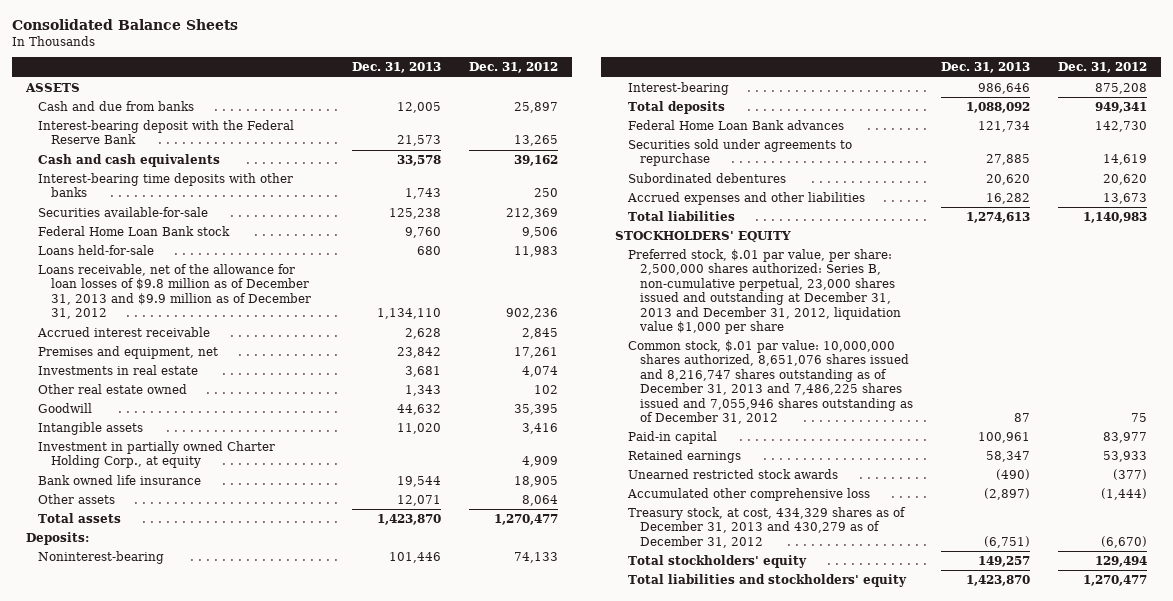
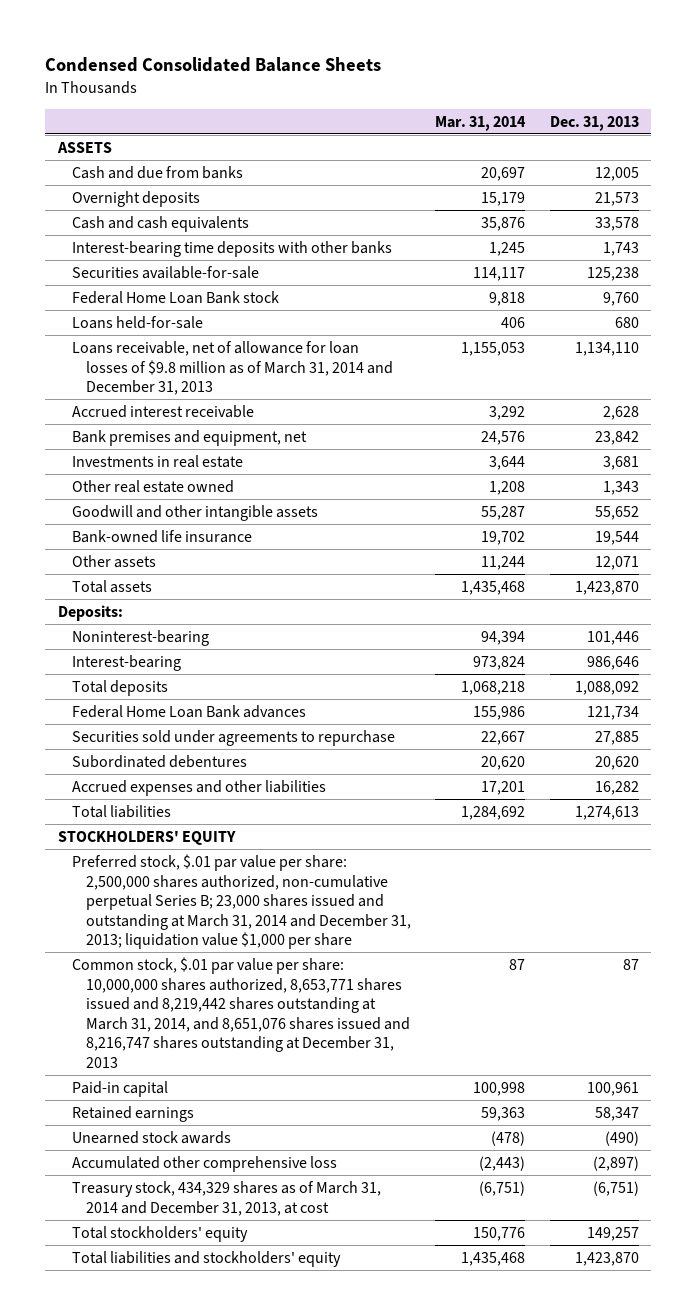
[11,18,238,30] Consolidated Balance Sheets -> [45,56,382,72] Condensed Consolidated Balance Sheets
[468,62,558,74] Dec. 31, 2012 -> none
none -> [435,115,527,131] Mar. 31, 2014
[38,119,295,145] Interest-bearing deposit with the Federal Reserve Bank -> [71,190,200,207] Overnight deposits
[38,263,311,320] Loans receivable, net of the allowance for loan losses of $9.8 million as of December 31, 2013 and $9.9 million as of December 31, 2012 -> [71,340,393,396] Loans receivable, net of allowance for loan losses of $9.8 million as of March 31, 2014 and December 31, 2013
[38,345,219,359] Premises and equipment, net -> [71,429,307,446] Bank premises and equipment, net
[38,402,93,413] Goodwill -> none
[38,421,144,435] Intangible assets -> none
[38,440,276,469] Investment in partially owned Charter Holding Corp., at equity -> none
none -> [71,504,318,521] Goodwill and other intangible assets
[38,474,202,485] Bank owned life insurance -> [71,529,252,543] Bank-owned life insurance
[627,248,902,335] Preferred stock, $.01 par value, per share: 2,500,000 shares authorized: Series B, non-cumulative perpetual, 23,000 shares issued and outstanding at December 31, 2013 and December 31, 2012, liquidation value $1,000 per share -> [71,853,411,950] Preferred stock, $.01 par value per share: 2,500,000 shares authorized, non-cumulative perpetual Series B; 23,000 shares issued and outstanding at March 31, 2014 and December 31, 2013; liquidation value $1,000 per share
[627,339,914,425] Common stock, $.01 par value: 10,000,000 shares authorized, 8,651,076 shares issued and 8,216,747 shares outstanding as of December 31, 2013 and 7,486,225 shares issued and 7,055,946 shares outstanding as of December 31, 2012 -> [71,956,410,1068] Common stock, $.01 par value per share: 10,000,000 shares authorized, 8,653,771 shares issued and 8,219,442 shares outstanding at March 31, 2014, and 8,651,076 shares issued and 8,216,747 shares outstanding at December 31, 2013
[627,468,838,479] Unearned restricted stock awards -> [71,1130,231,1144] Unearned stock awards
[627,506,906,548] Treasury stock, at cost, 434,329 shares as of December 31, 2013 and 430,279 as of December 31, 2012 -> [71,1180,381,1216] Treasury stock, 434,329 shares as of March 31, 2014 and December 31, 2013, at cost

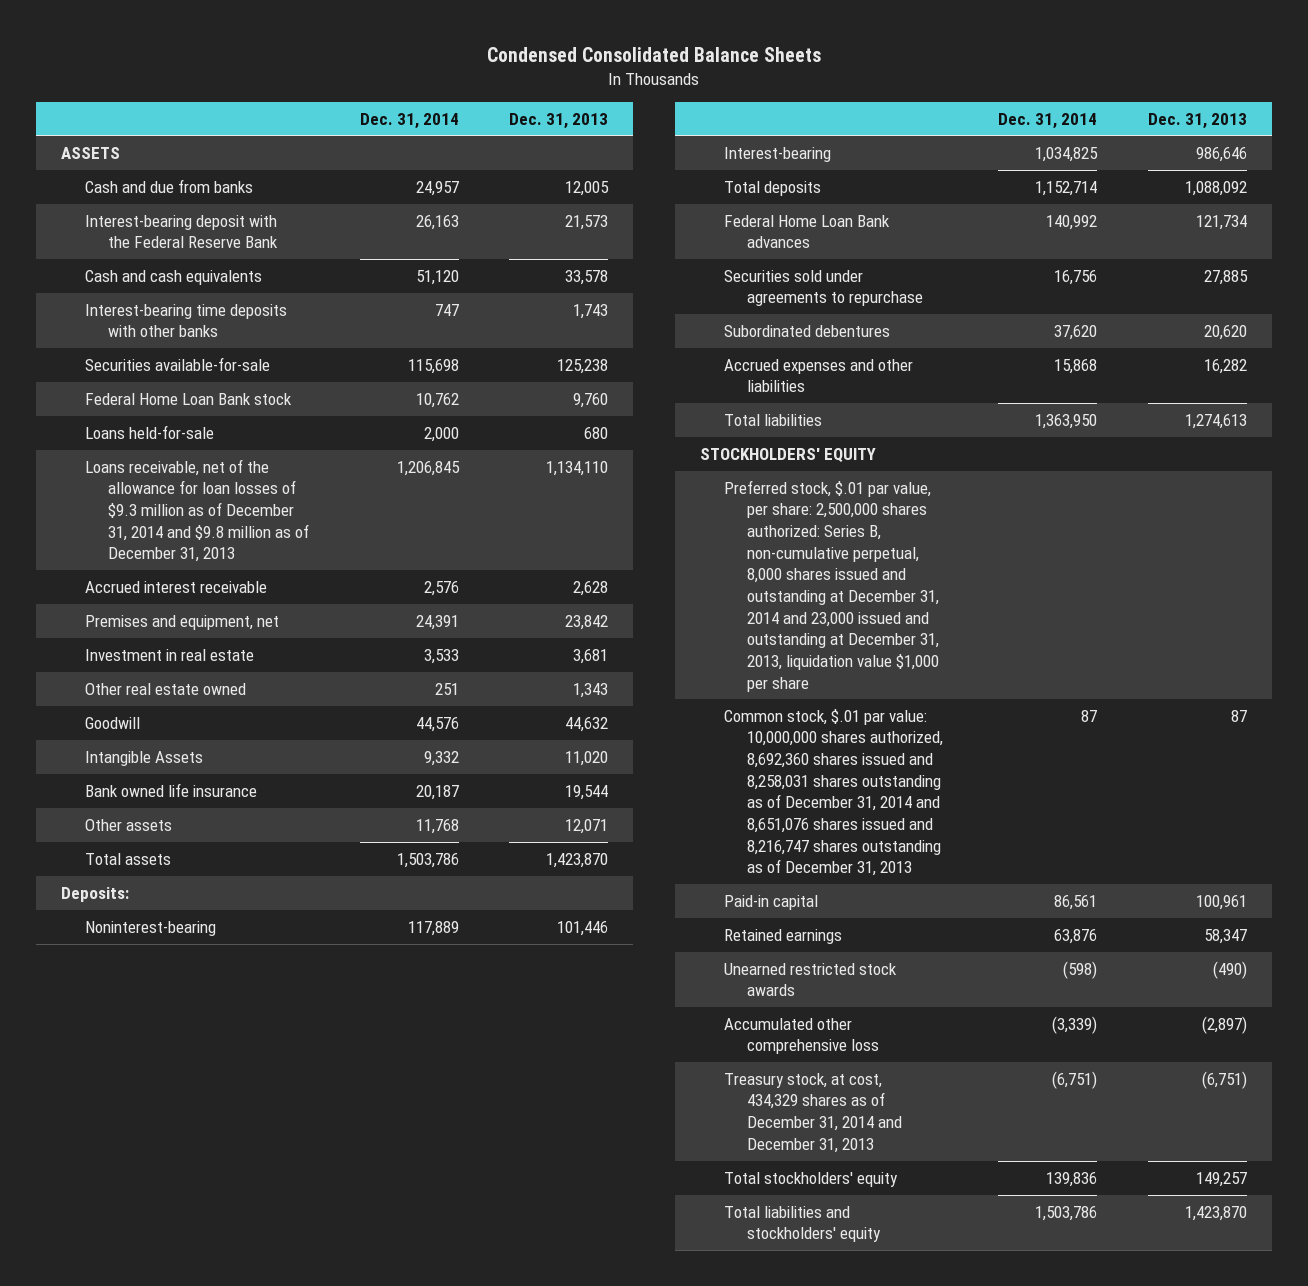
[435,115,527,131] Mar. 31, 2014 -> none
none -> [359,112,459,129] Dec. 31, 2014
[71,190,200,207] Overnight deposits -> [84,214,279,249] Interest-bearing deposit with the Federal Reserve Bank
[71,340,393,396] Loans receivable, net of allowance for loan losses of $9.8 million as of March 31, 2014 and December 31, 2013 -> [84,458,310,563] Loans receivable, net of the allowance for loan losses of $9.3 million as of December 31, 2014 and $9.8 million as of December 31, 2013
[71,429,307,446] Bank premises and equipment, net -> [84,614,279,630] Premises and equipment, net
[71,454,243,468] Investments in real estate -> [84,648,254,661] Investment in real estate
[71,504,318,521] Goodwill and other intangible assets -> none
none -> [84,716,140,729] Goodwill
none -> [84,750,203,766] Intangible Assets
[71,529,252,543] Bank-owned life insurance -> [84,782,257,797] Bank owned life insurance
[71,853,411,950] Preferred stock, $.01 par value per share: 2,500,000 shares authorized, non-cumulative perpetual Series B; 23,000 shares issued and outstanding at March 31, 2014 and December 31, 2013; liquidation value $1,000 per share -> [723,479,940,692] Preferred stock, $.01 par value, per share: 2,500,000 shares authorized: Series B, non-cumulative perpetual, 8,000 shares issued and outstanding at December 31, 2014 and 23,000 issued and outstanding at December 31, 2013, liquidation value $1,000 per share
[71,956,410,1068] Common stock, $.01 par value per share: 10,000,000 shares authorized, 8,653,771 shares issued and 8,219,442 shares outstanding at March 31, 2014, and 8,651,076 shares issued and 8,216,747 shares outstanding at December 31, 2013 -> [723,708,944,877] Common stock, $.01 par value: 10,000,000 shares authorized, 8,692,360 shares issued and 8,258,031 shares outstanding as of December 31, 2014 and 8,651,076 shares issued and 8,216,747 shares outstanding as of December 31, 2013
[71,1130,231,1144] Unearned stock awards -> [723,962,897,997] Unearned restricted stock awards
[71,1180,381,1216] Treasury stock, 434,329 shares as of March 31, 2014 and December 31, 2013, at cost -> [723,1072,903,1153] Treasury stock, at cost, 434,329 shares as of December 31, 2014 and December 31, 2013

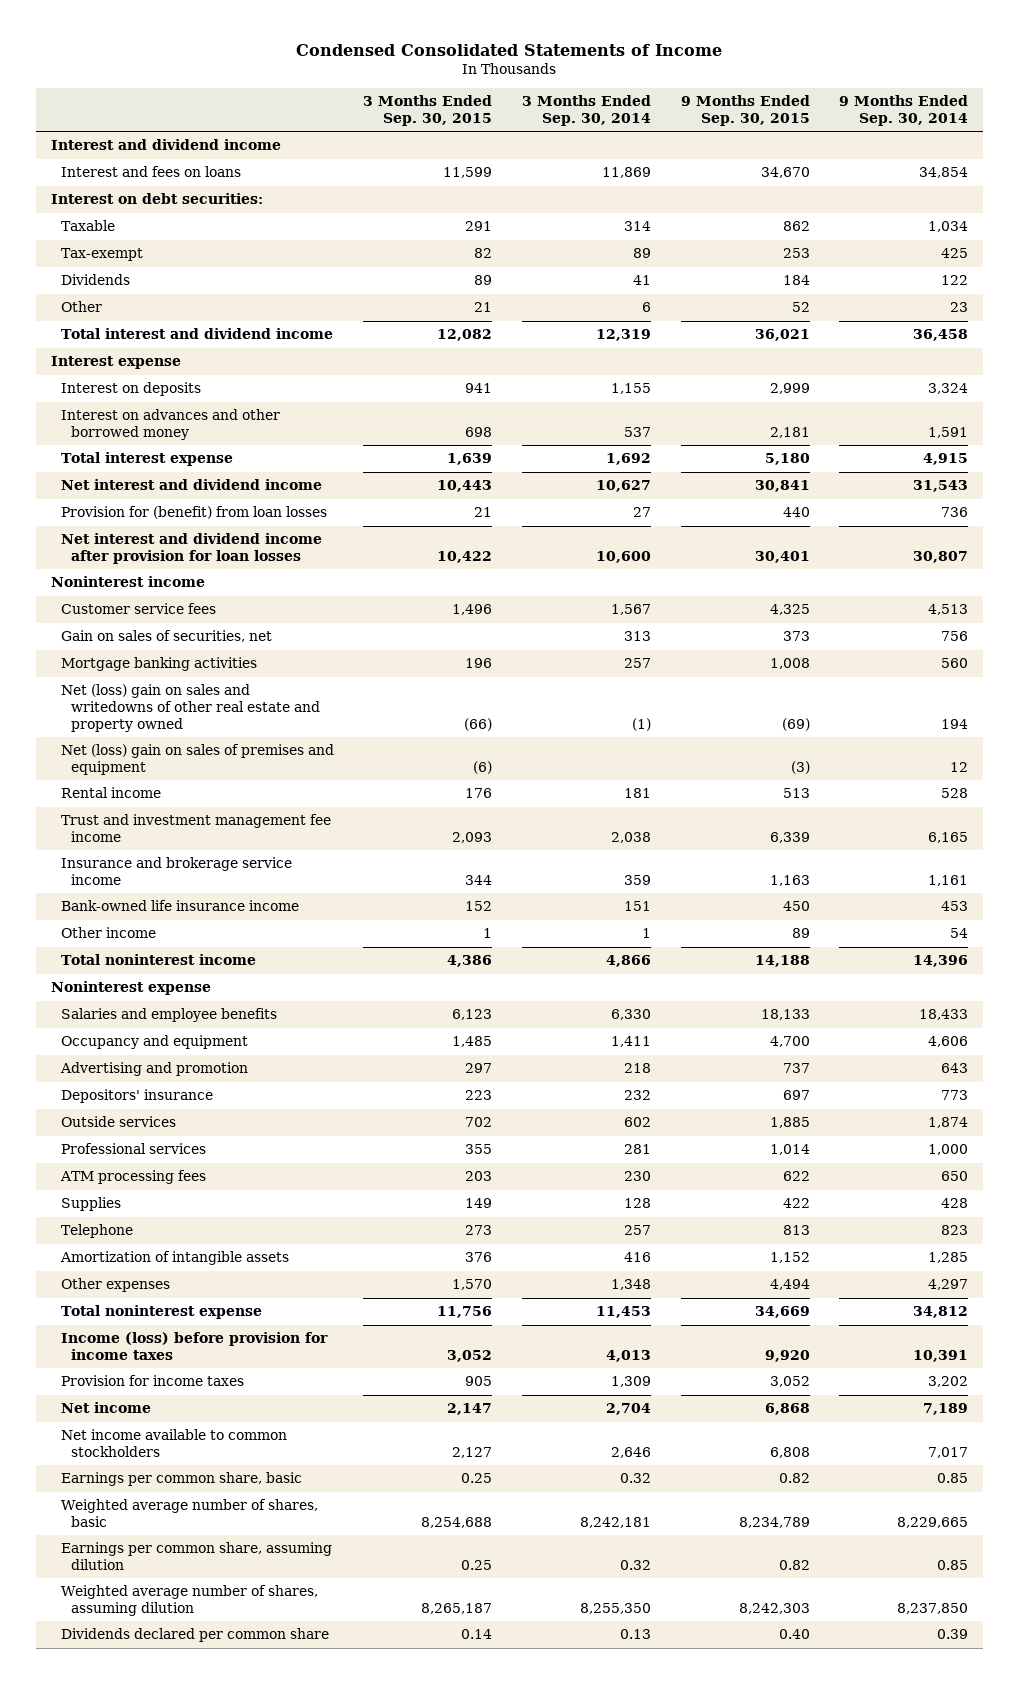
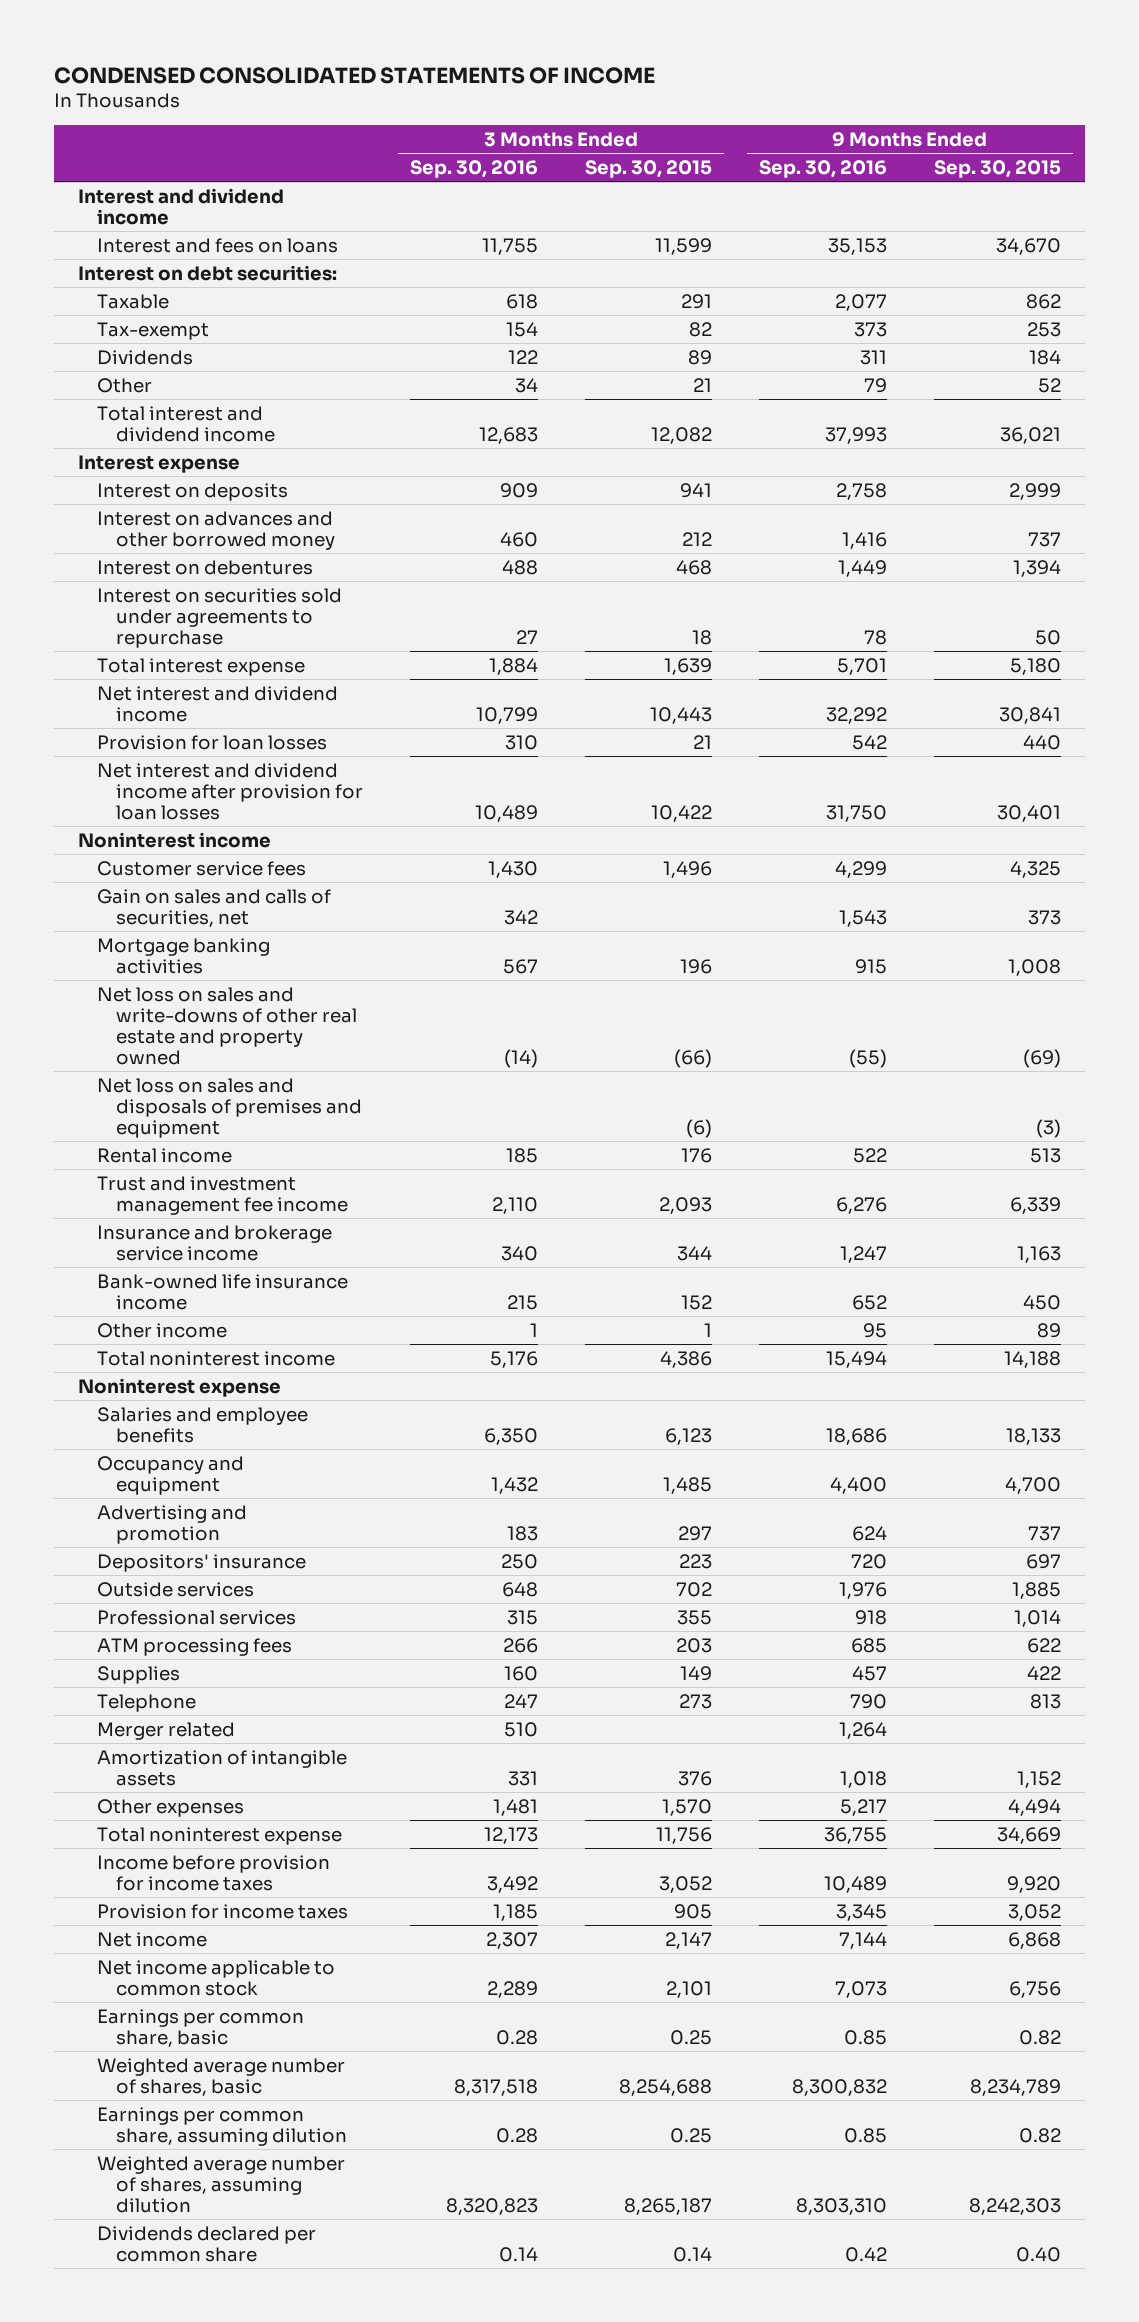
[296,44,723,57] Condensed Consolidated Statements of Income -> [54,66,656,84] CONDENSED CONSOLIDATED STATEMENTS OF INCOME
[521,95,651,126] 3 Months Ended Sep. 30, 2014 -> none
[839,95,969,126] 9 Months Ended Sep. 30, 2014 -> none
none -> [409,159,538,178] Sep. 30, 2016
none -> [759,159,888,178] Sep. 30, 2016
[465,426,493,437] 698 -> [682,531,713,546] 212
[769,426,810,438] 2,181 -> [1028,531,1062,547] 737
none -> [96,559,313,575] Interest on debentures
none -> [96,587,342,648] Interest on securities sold under agreements to repurchase
[60,506,327,520] Provision for (benefit) from loan losses -> [96,734,327,750] Provision for loan losses
[60,630,272,643] Gain on sales of securities, net -> [96,888,331,927] Gain on sales and calls of securities, net
[60,684,320,732] Net (loss) gain on sales and writedowns of other real estate and property owned -> [96,986,357,1065] Net loss on sales and write-downs of other real estate and property owned
[60,744,334,775] Net (loss) gain on sales of premises and equipment -> [96,1077,362,1138] Net loss on sales and disposals of premises and equipment
none -> [96,1721,235,1740] Merger related
[60,1332,328,1360] Income (loss) before provision for income taxes -> [96,1854,330,1891] Income before provision for income taxes
[60,1429,287,1457] Net income available to common stockholders -> [96,1959,335,1996] Net income applicable to common stock
[452,1446,493,1458] 2,127 -> [666,1980,713,1998] 2,101
[769,1446,810,1458] 6,808 -> [1009,1980,1062,1998] 6,756

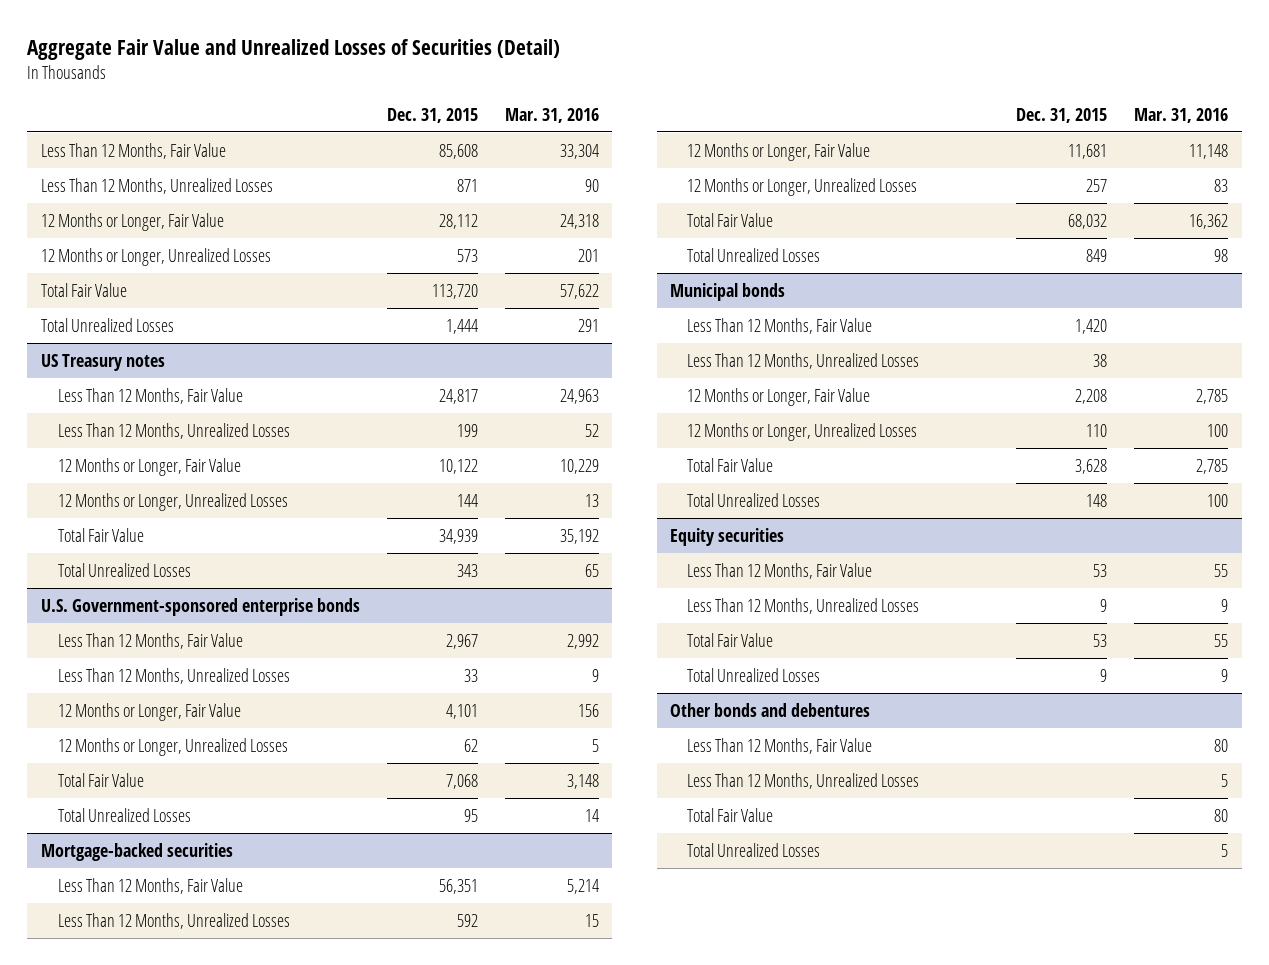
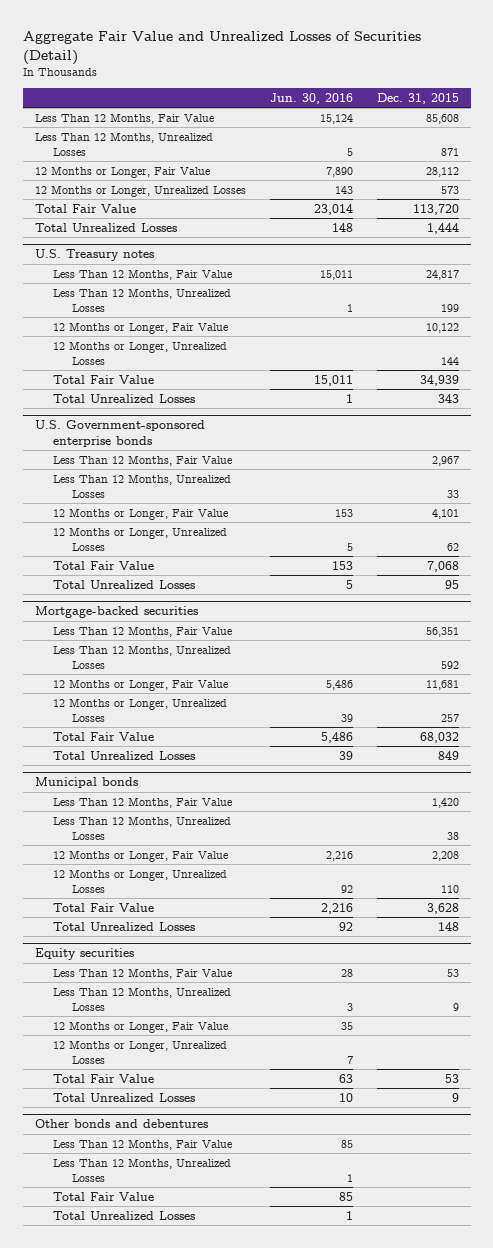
[504,107,599,123] Mar. 31, 2016 -> none
none -> [269,92,353,104] Jun. 30, 2016
[40,353,165,371] US Treasury notes -> [34,249,154,262] U.S. Treasury notes
none -> [53,1020,229,1033] 12 Months or Longer, Fair Value
none -> [53,1039,228,1064] 12 Months or Longer, Unrealized Losses

